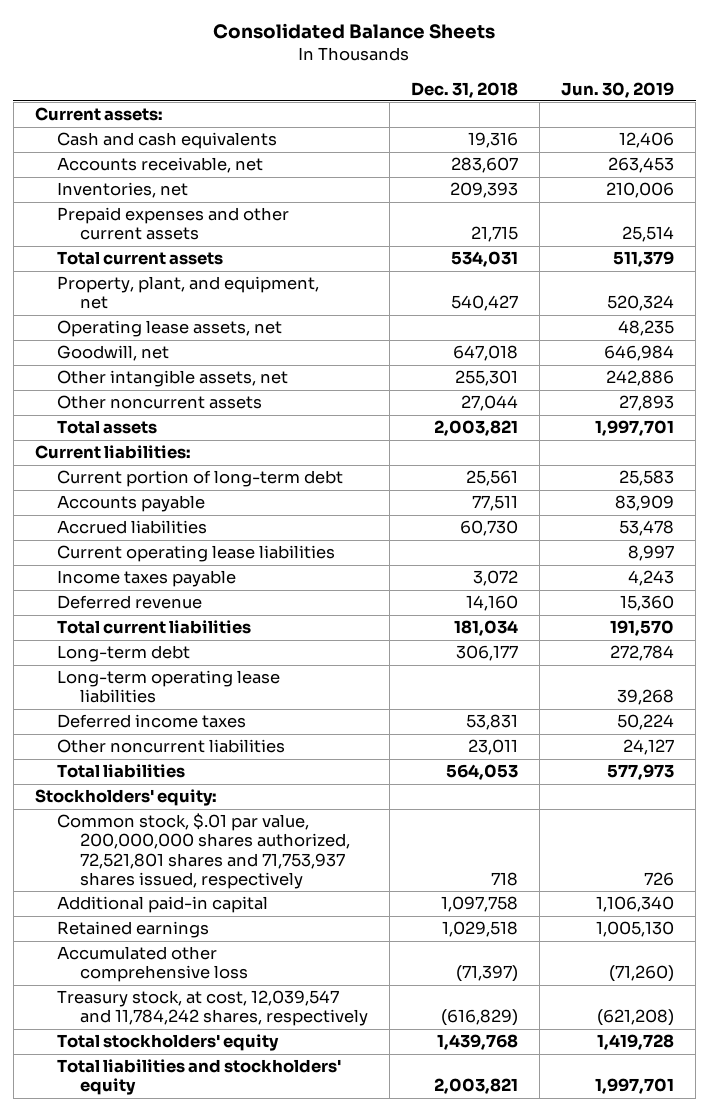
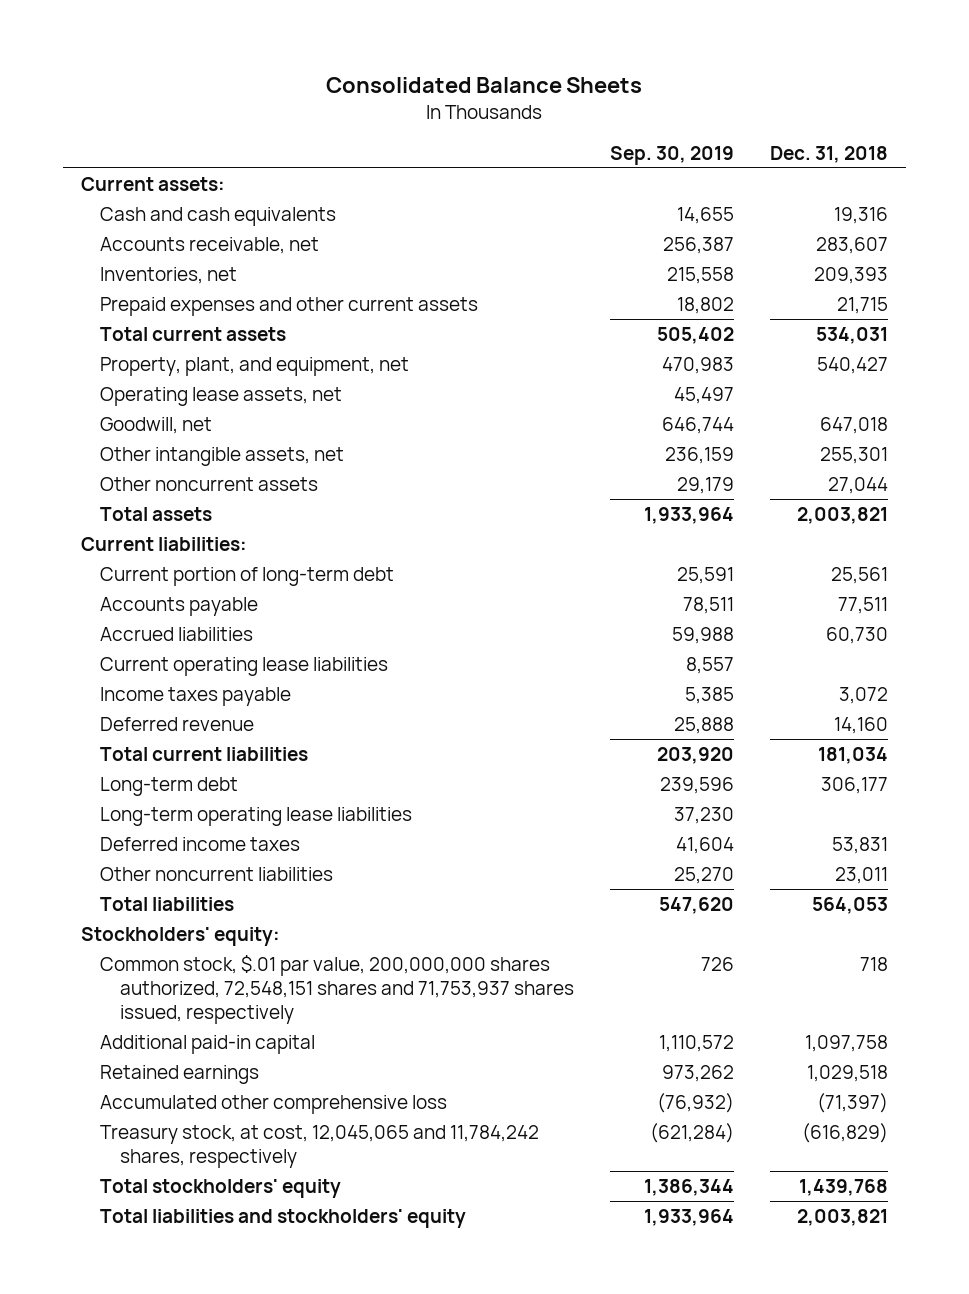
[561,81,675,98] Jun. 30, 2019 -> none
none -> [609,145,734,165] Sep. 30, 2019
[57,813,350,889] Common stock, $.01 par value, 200,000,000 shares authorized, 72,521,801 shares and 71,753,937 shares issued, respectively -> [100,954,574,1024] Common stock, $.01 par value, 200,000,000 shares authorized, 72,548,151 shares and 71,753,937 shares issued, respectively
[57,990,368,1027] Treasury stock, at cost, 12,039,547 and 11,784,242 shares, respectively -> [100,1124,540,1168] Treasury stock, at cost, 12,045,065 and 11,784,242 shares, respectively

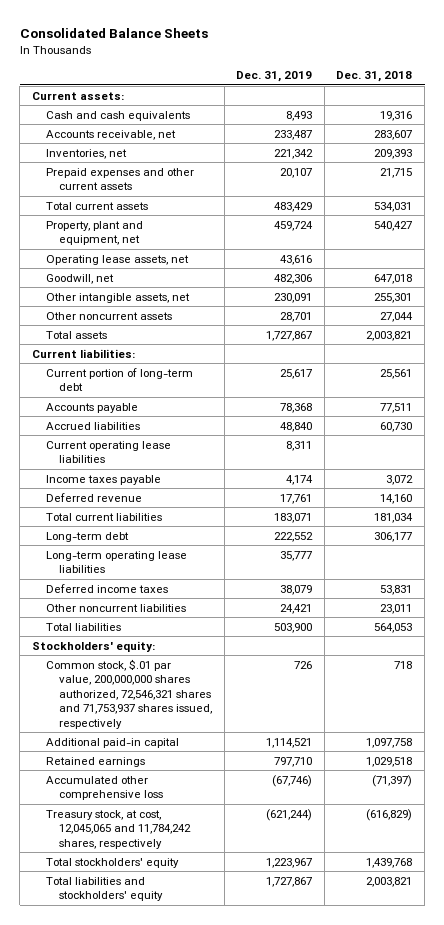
[609,145,734,165] Sep. 30, 2019 -> none
none -> [236,71,313,83] Dec. 31, 2019
[100,356,410,376] Property, plant, and equipment, net -> [45,220,143,246] Property, plant and equipment, net
[100,954,574,1024] Common stock, $.01 par value, 200,000,000 shares authorized, 72,548,151 shares and 71,753,937 shares issued, respectively -> [45,658,213,729] Common stock, $.01 par value, 200,000,000 shares authorized, 72,546,321 shares and 71,753,937 shares issued, respectively

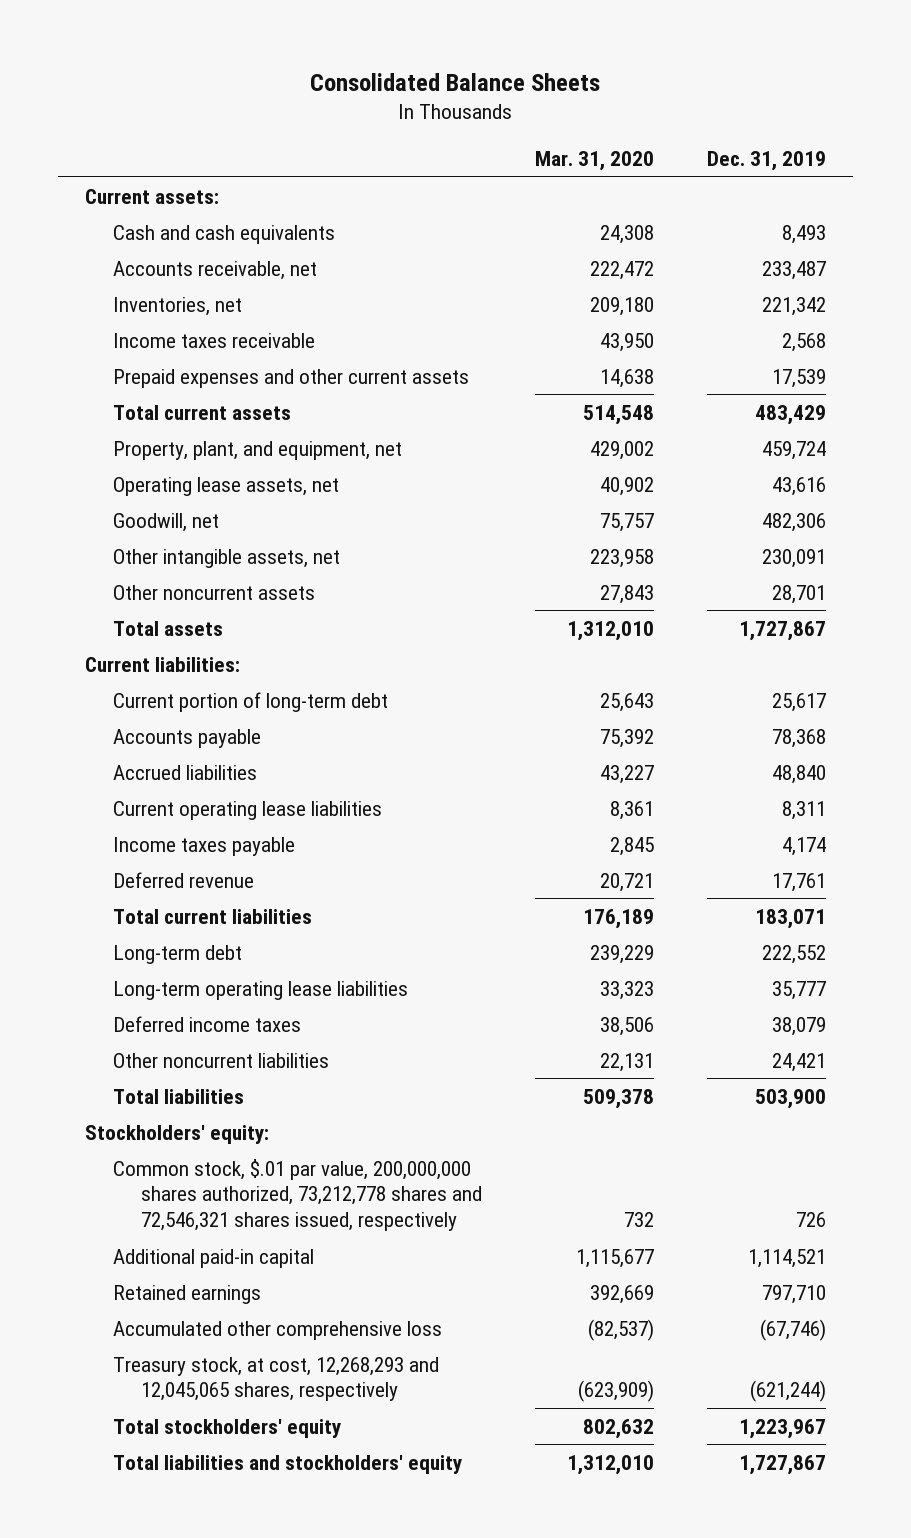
[336,71,413,83] Dec. 31, 2018 -> none
none -> [534,150,654,171] Mar. 31, 2020
none -> [112,332,315,348] Income taxes receivable
[280,167,313,178] 20,107 -> [772,368,827,388] 17,539
[45,220,143,246] Property, plant and equipment, net -> [112,440,402,460] Property, plant, and equipment, net
[45,658,213,729] Common stock, $.01 par value, 200,000,000 shares authorized, 72,546,321 shares and 71,753,937 shares issued, respectively -> [112,1158,482,1232] Common stock, $.01 par value, 200,000,000 shares authorized, 73,212,778 shares and 72,546,321 shares issued, respectively
[45,809,192,849] Treasury stock, at cost, 12,045,065 and 11,784,242 shares, respectively -> [112,1356,439,1402] Treasury stock, at cost, 12,268,293 and 12,045,065 shares, respectively

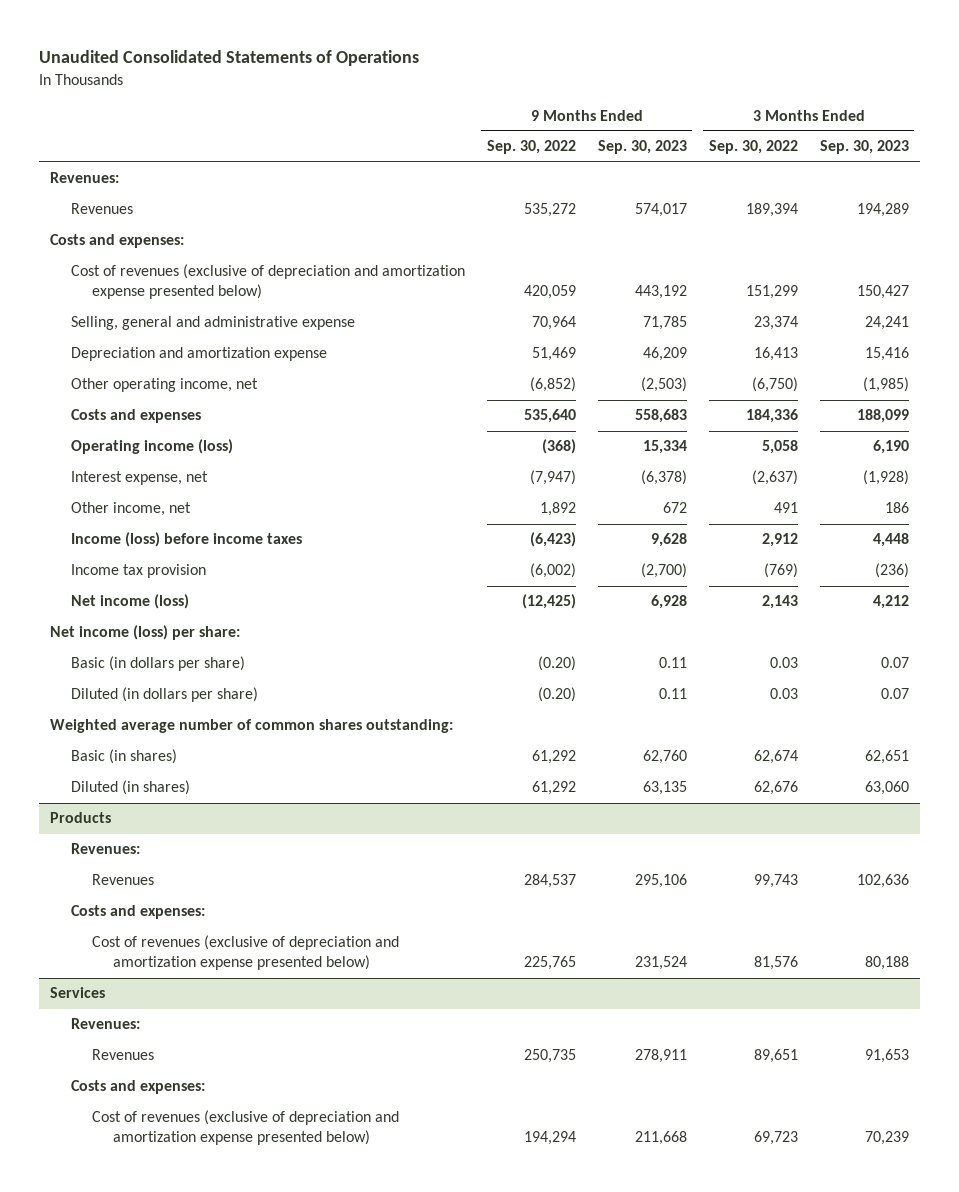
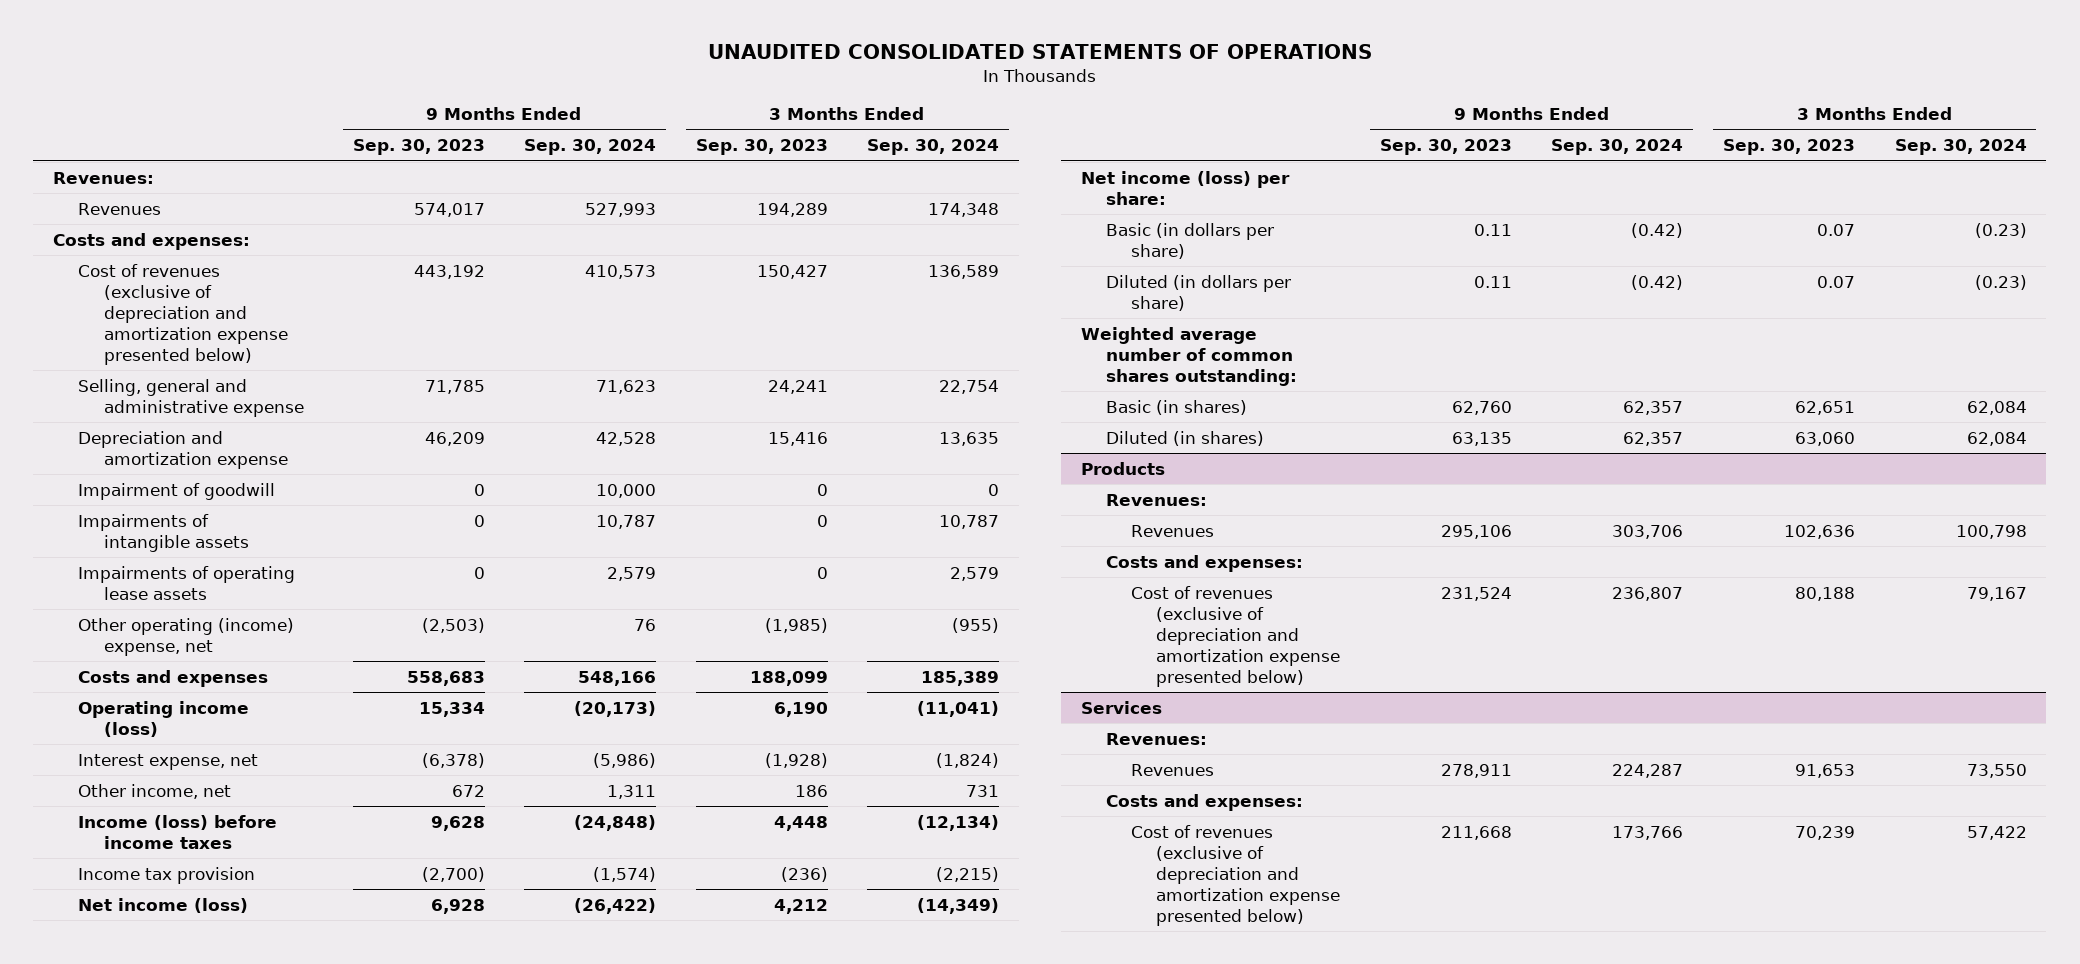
[39,50,420,67] Unaudited Consolidated Statements of Operations -> [707,44,1372,60] UNAUDITED CONSOLIDATED STATEMENTS OF OPERATIONS
[486,140,576,155] Sep. 30, 2022 -> none
[708,140,798,155] Sep. 30, 2022 -> none
none -> [524,139,657,156] Sep. 30, 2024
none -> [867,139,1000,156] Sep. 30, 2024
none -> [78,482,276,500] Impairment of goodwill
none -> [78,513,249,552] Impairments of intangible assets
none -> [78,565,296,600] Impairments of operating lease assets
[70,378,258,393] Other operating income, net -> [78,617,295,656] Other operating (income) expense, net

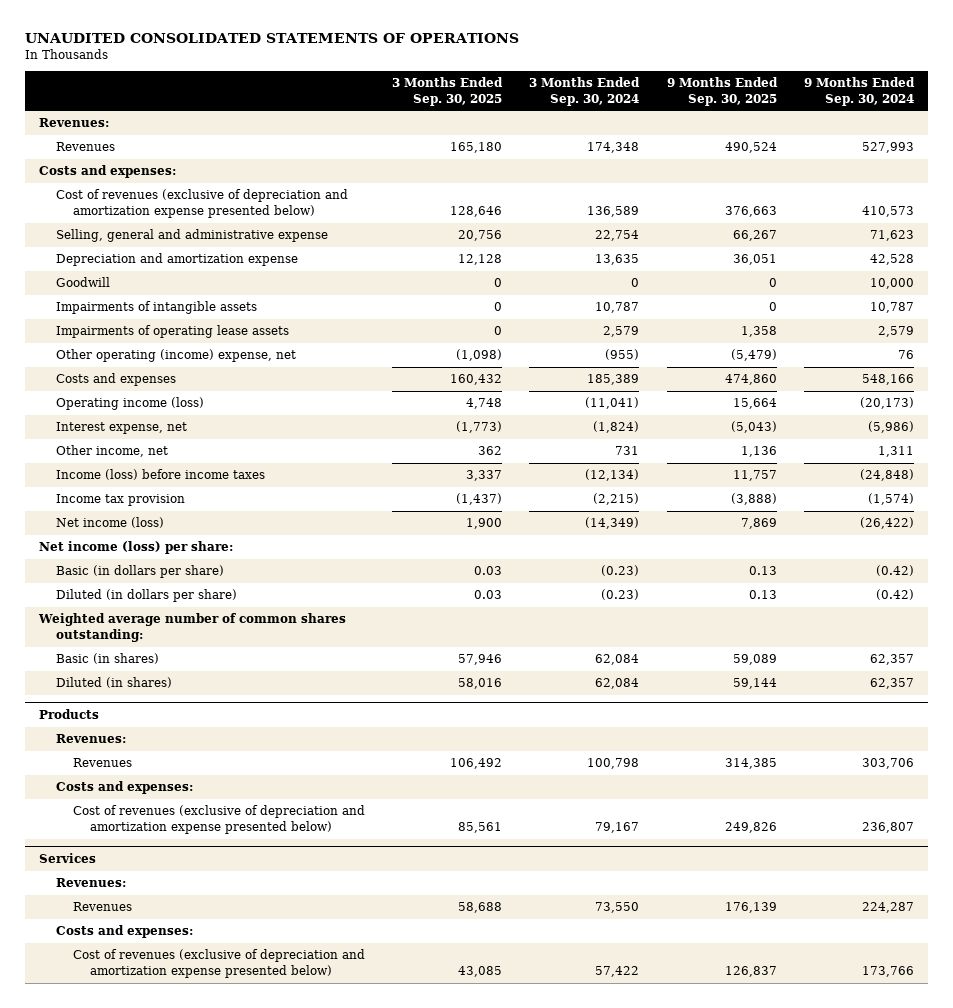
[352,139,485,156] Sep. 30, 2023 -> none
[695,139,828,156] Sep. 30, 2023 -> none
none -> [392,77,504,106] 3 Months Ended Sep. 30, 2025
none -> [666,77,778,106] 9 Months Ended Sep. 30, 2025
[78,482,276,500] Impairment of goodwill -> [55,277,110,288] Goodwill

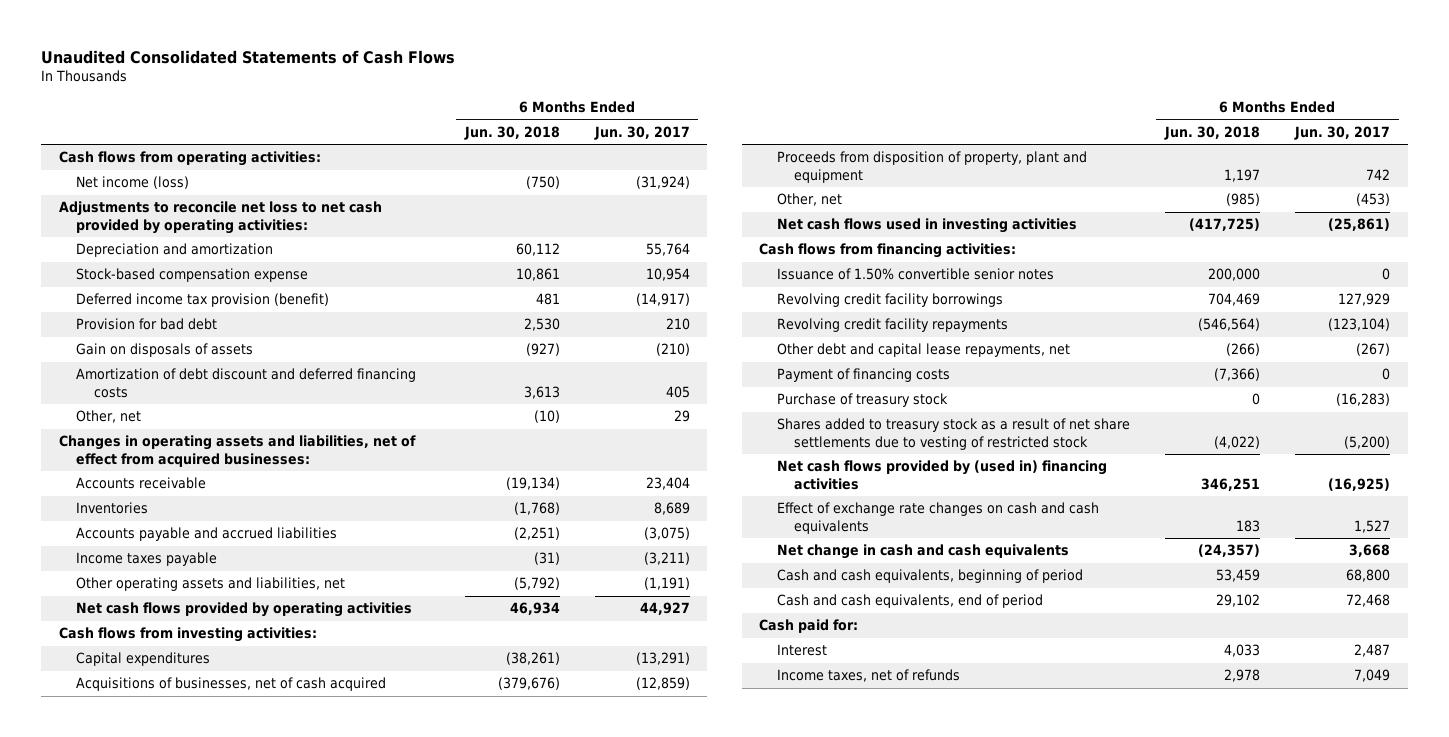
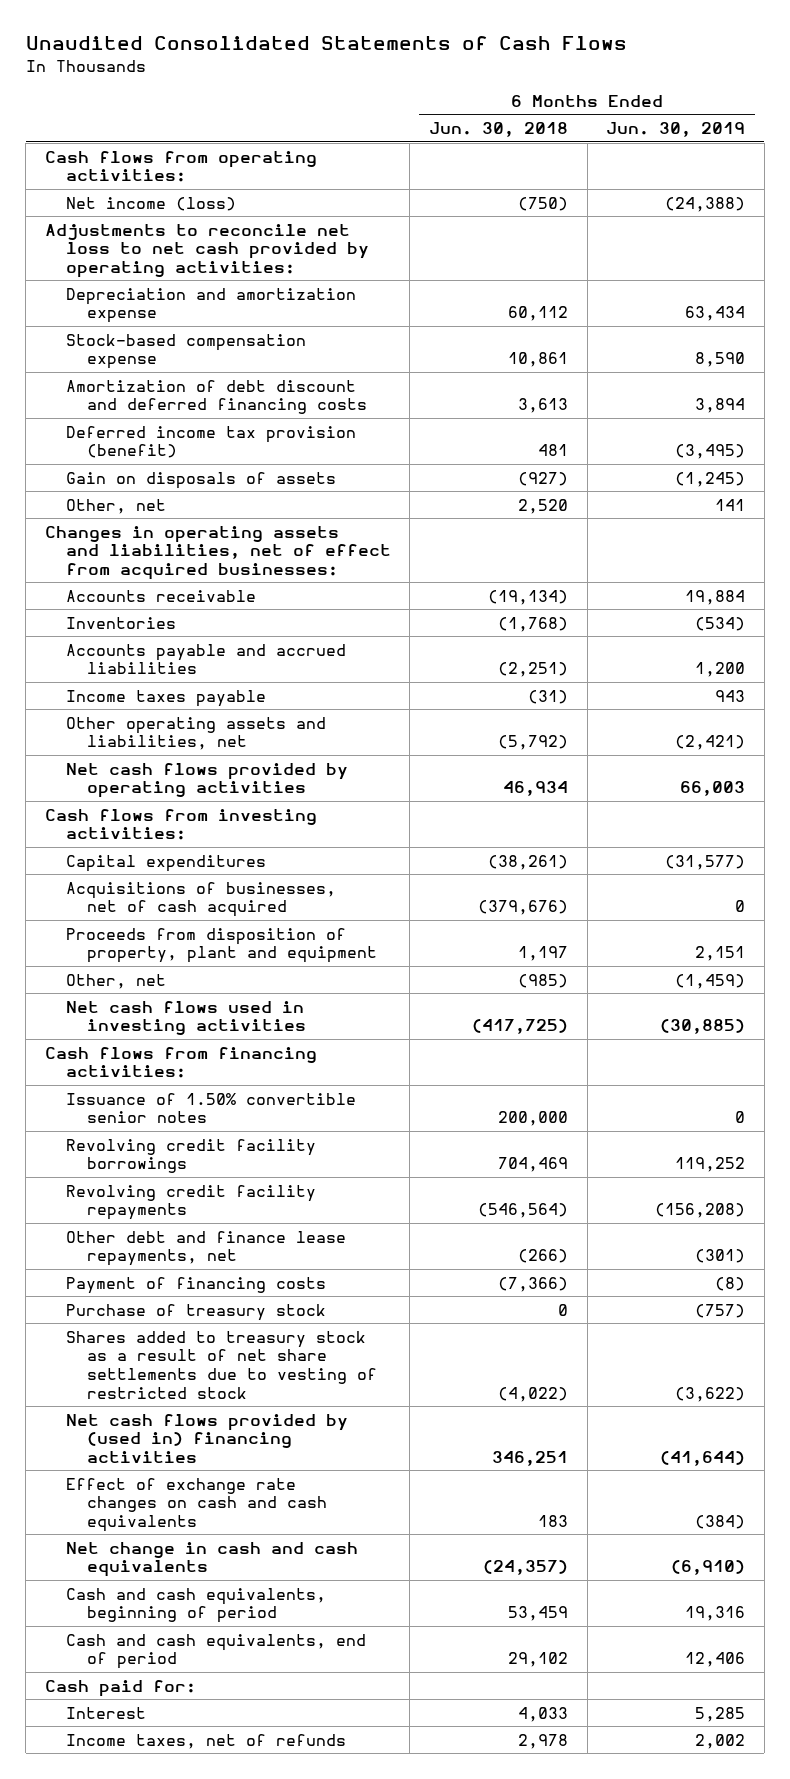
[593,125,690,140] Jun. 30, 2017 -> none
none -> [606,122,746,138] Jun. 30, 2019
[76,243,274,258] Depreciation and amortization -> [65,287,356,324] Depreciation and amortization expense
[76,368,417,399] Amortization of debt discount and deferred financing costs -> [65,379,368,415] Amortization of debt discount and deferred financing costs
[76,318,218,331] Provision for bad debt -> none
[533,410,560,424] (10) -> [518,498,569,514] 2,520
[776,343,1070,358] Other debt and capital lease repayments, net -> [65,1230,346,1267] Other debt and finance lease repayments, net

